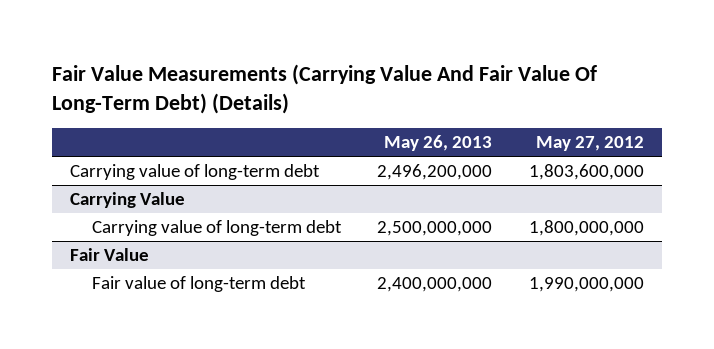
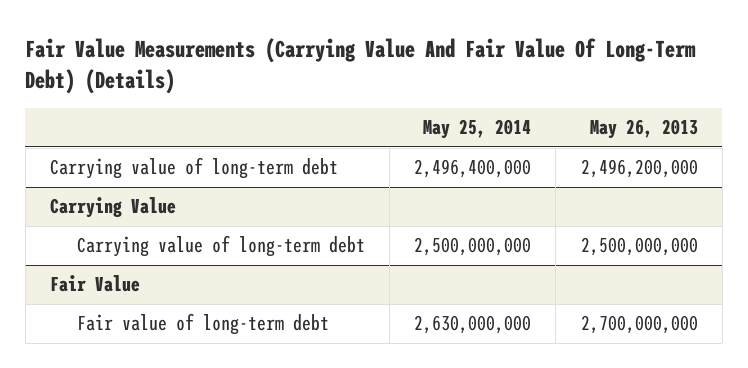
[535,136,644,152] May 27, 2012 -> none
none -> [423,119,532,140] May 25, 2014
[377,277,493,293] 2,400,000,000 -> [580,315,698,335] 2,700,000,000

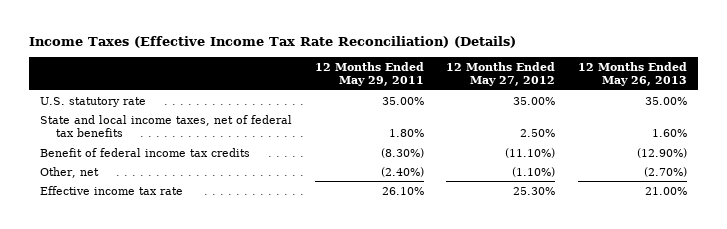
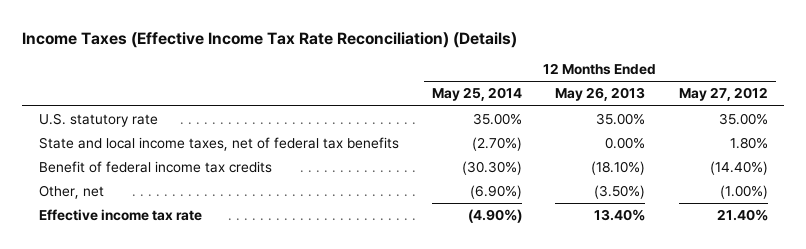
[314,61,424,87] 12 Months Ended May 29, 2011 -> none
none -> [432,87,523,102] May 25, 2014
[520,129,556,138] 2.50% -> [729,136,768,149] 1.80%
[651,129,687,138] 1.60% -> [605,136,646,149] 0.00%
[505,147,556,158] (11.10%) -> [709,160,768,175] (14.40%)
[636,147,687,158] (12.90%) -> [591,160,646,175] (18.10%)
[512,166,556,177] (1.10%) -> [719,184,768,199] (1.00%)
[643,166,687,177] (2.70%) -> [594,184,646,199] (3.50%)
[513,186,556,195] 25.30% -> [716,208,768,221] 21.40%
[644,186,687,195] 21.00% -> [594,208,646,221] 13.40%

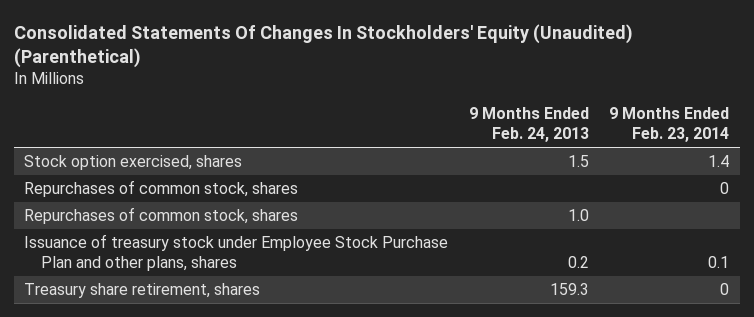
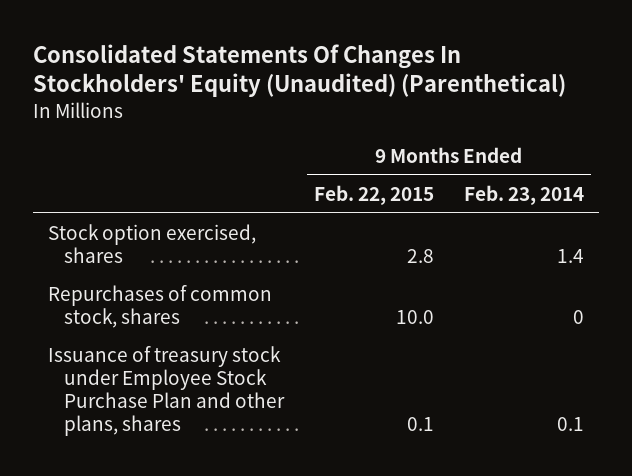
[468,107,589,143] 9 Months Ended Feb. 24, 2013 -> none
none -> [313,184,434,205] Feb. 22, 2015
[24,207,299,225] Repurchases of common stock, shares -> none
[24,283,261,299] Treasury share retirement, shares -> none

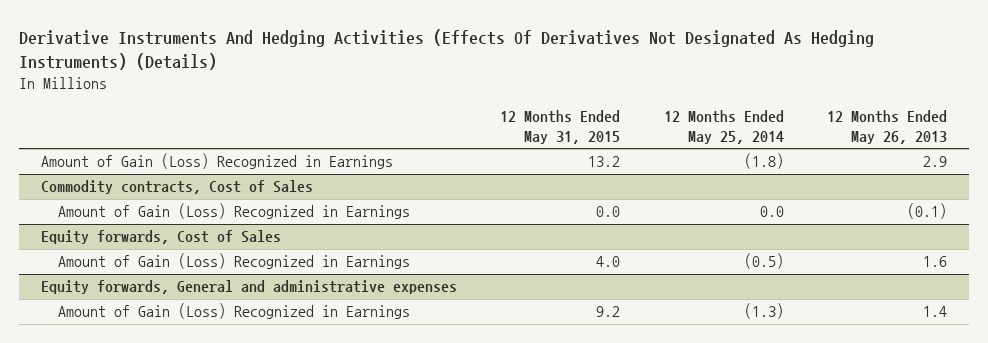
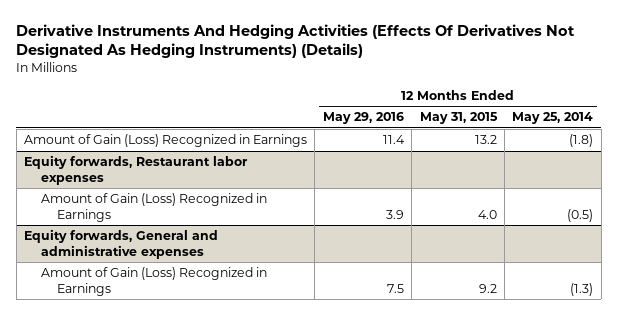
[827,110,948,144] 12 Months Ended May 26, 2013 -> none
none -> [322,112,404,125] May 29, 2016
[41,180,314,195] Commodity contracts, Cost of Sales -> none
[58,203,411,220] Amount of Gain (Loss) Recognized in Earnings -> none
[41,230,282,245] Equity forwards, Cost of Sales -> none
none -> [24,155,249,185] Equity forwards, Restaurant labor expenses

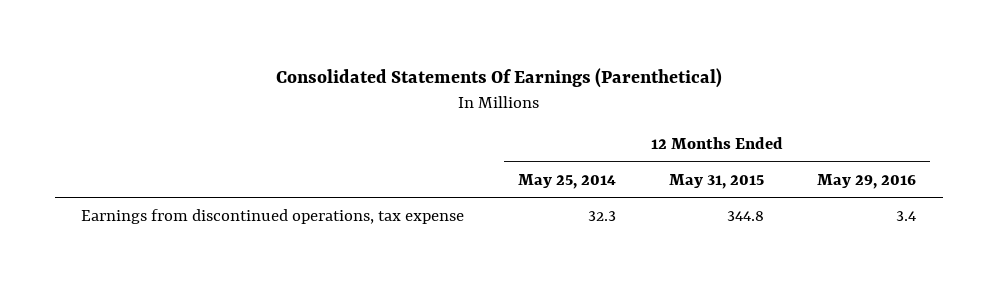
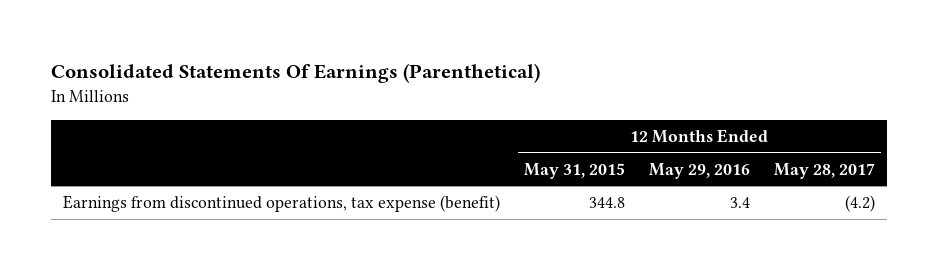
[517,173,616,189] May 25, 2014 -> none
none -> [773,162,875,179] May 28, 2017
[81,208,465,224] Earnings from discontinued operations, tax expense -> [62,195,500,213] Earnings from discontinued operations, tax expense (benefit)

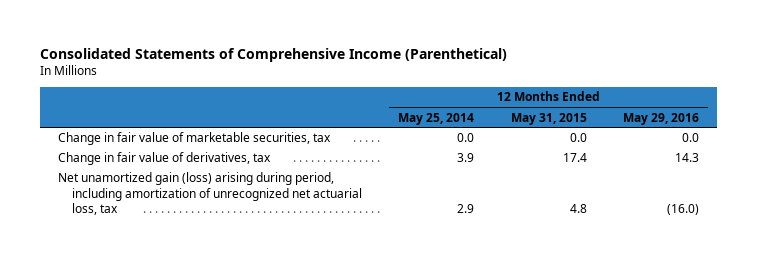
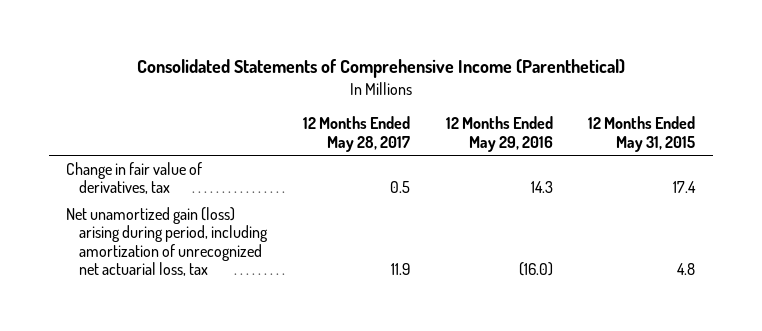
[398,112,475,125] May 25, 2014 -> none
none -> [302,116,410,152] 12 Months Ended May 28, 2017
[57,132,331,146] Change in fair value of marketable securities, tax -> none

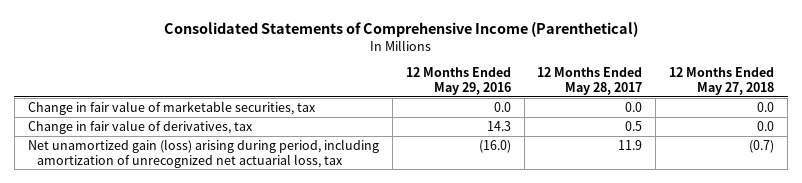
[588,116,696,152] 12 Months Ended May 31, 2015 -> none
none -> [669,67,775,96] 12 Months Ended May 27, 2018
none -> [27,100,316,115] Change in fair value of marketable securities, tax

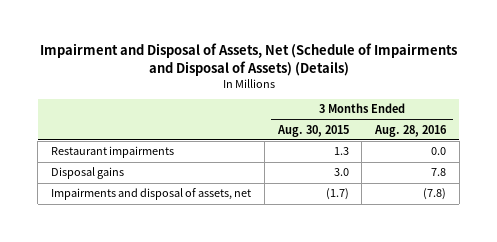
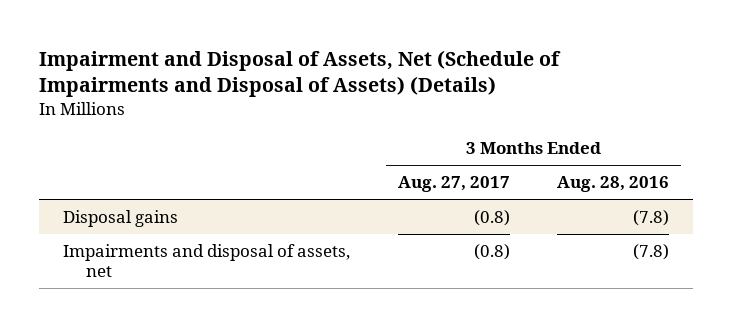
[276,124,349,137] Aug. 30, 2015 -> none
none -> [397,176,510,193] Aug. 27, 2017
[51,146,175,159] Restaurant impairments -> none
[431,168,447,177] 7.8 -> [633,209,670,226] (7.8)

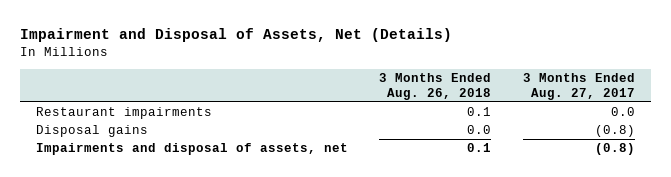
[39,49,562,97] Impairment and Disposal of Assets, Net (Schedule of Impairments and Disposal of Assets) (Details) -> [19,28,452,43] Impairment and Disposal of Assets, Net (Details)
[557,176,670,193] Aug. 28, 2016 -> none
none -> [379,73,492,100] 3 Months Ended Aug. 26, 2018
none -> [35,107,212,120] Restaurant impairments

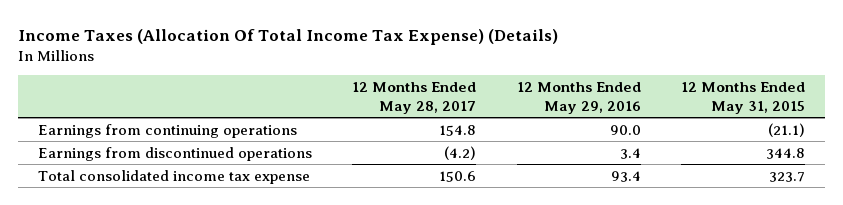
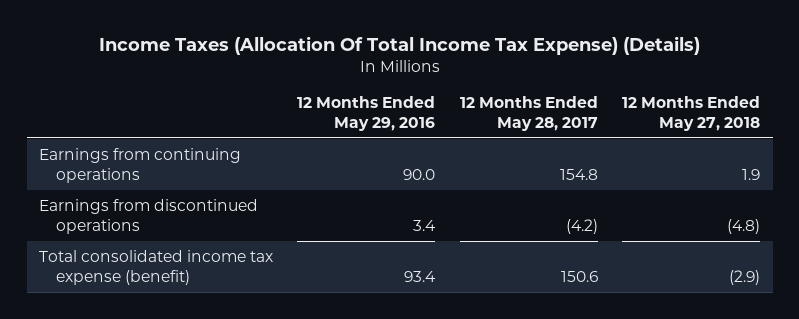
[681,81,806,114] 12 Months Ended May 31, 2015 -> none
none -> [622,96,761,131] 12 Months Ended May 27, 2018
[37,169,310,184] Total consolidated income tax expense -> [38,249,273,285] Total consolidated income tax expense (benefit)

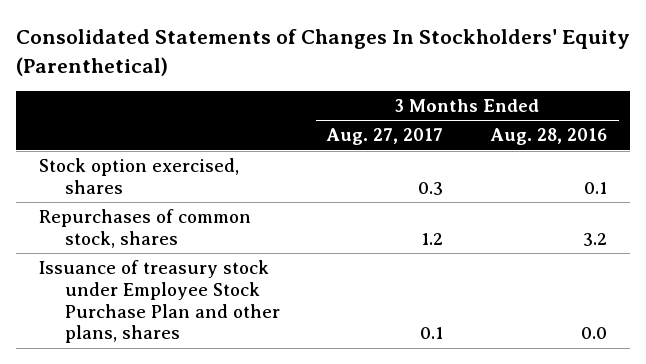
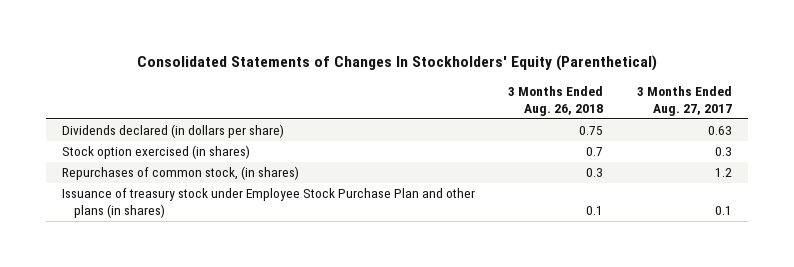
[489,128,607,146] Aug. 28, 2016 -> none
none -> [508,85,604,116] 3 Months Ended Aug. 26, 2018
none -> [62,124,285,139] Dividends declared (in dollars per share)
[39,157,240,194] Stock option exercised, shares -> [62,145,251,160] Stock option exercised (in shares)
[39,208,252,248] Repurchases of common stock, shares -> [62,166,300,181] Repurchases of common stock, (in shares)
[39,259,281,344] Issuance of treasury stock under Employee Stock Purchase Plan and other plans, shares -> [62,188,476,219] Issuance of treasury stock under Employee Stock Purchase Plan and other plans (in shares)

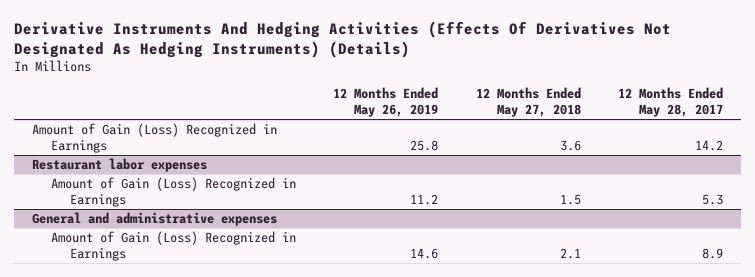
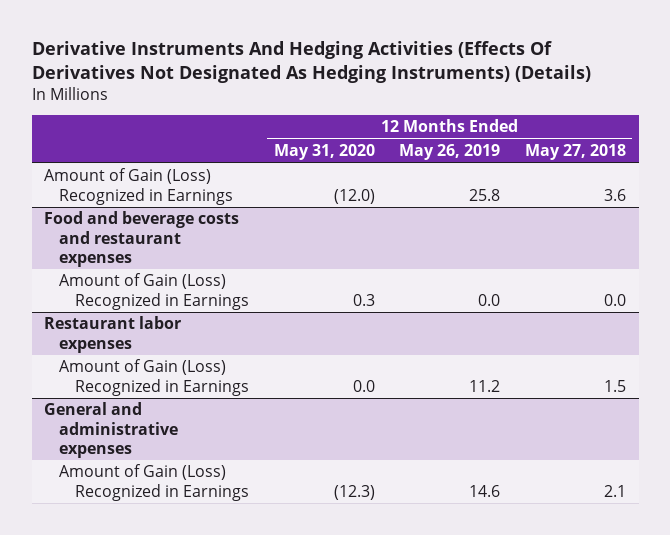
[617,87,723,118] 12 Months Ended May 28, 2017 -> none
none -> [273,144,375,161] May 31, 2020
none -> [44,211,240,267] Food and beverage costs and restaurant expenses
none -> [59,273,249,310] Amount of Gain (Loss) Recognized in Earnings

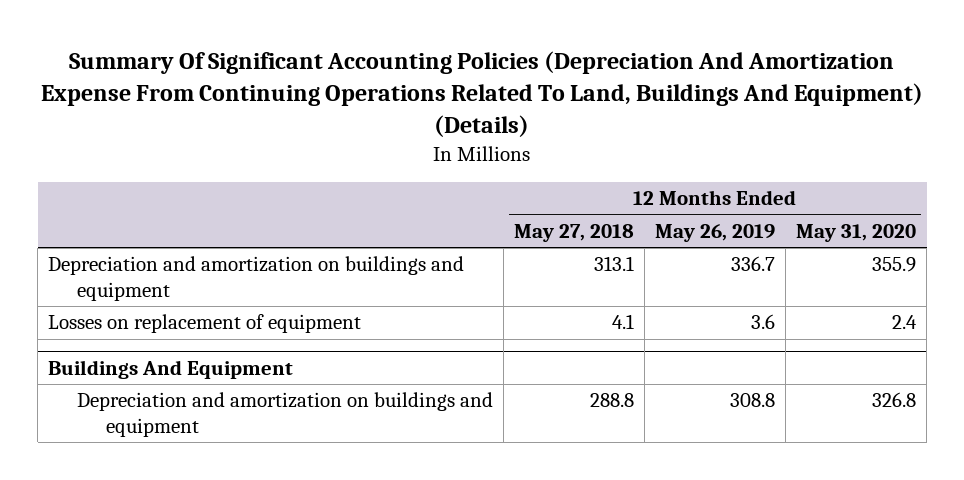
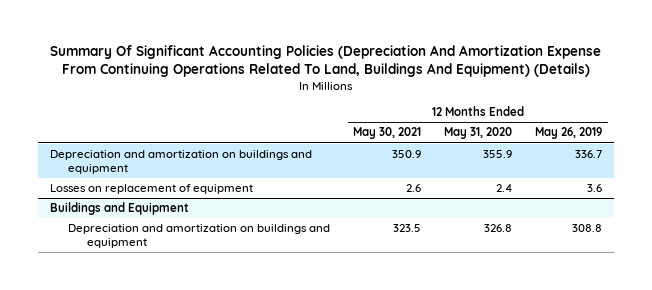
[514,223,635,242] May 27, 2018 -> none
none -> [353,127,422,140] May 30, 2021
[48,360,294,380] Buildings And Equipment -> [49,202,189,216] Buildings and Equipment

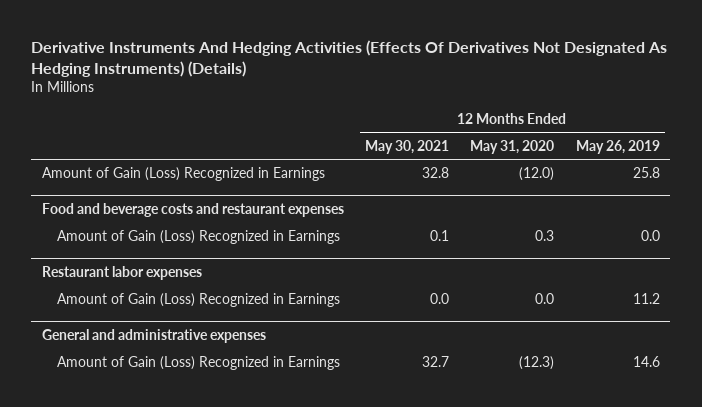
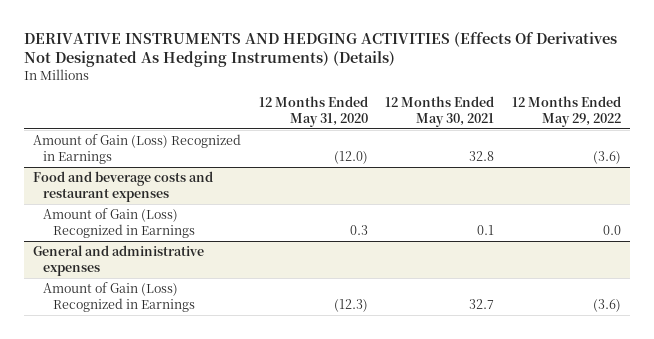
[31,39,668,77] Derivative Instruments And Hedging Activities (Effects Of Derivatives Not Designated As Hedging Instruments) (Details) -> [24,31,618,67] DERIVATIVE INSTRUMENTS AND HEDGING ACTIVITIES (Effects Of Derivatives Not Designated As Hedging Instruments) (Details)
[575,139,660,154] May 26, 2019 -> none
none -> [511,96,621,127] 12 Months Ended May 29, 2022
[42,266,203,281] Restaurant labor expenses -> none
[57,293,341,308] Amount of Gain (Loss) Recognized in Earnings -> none

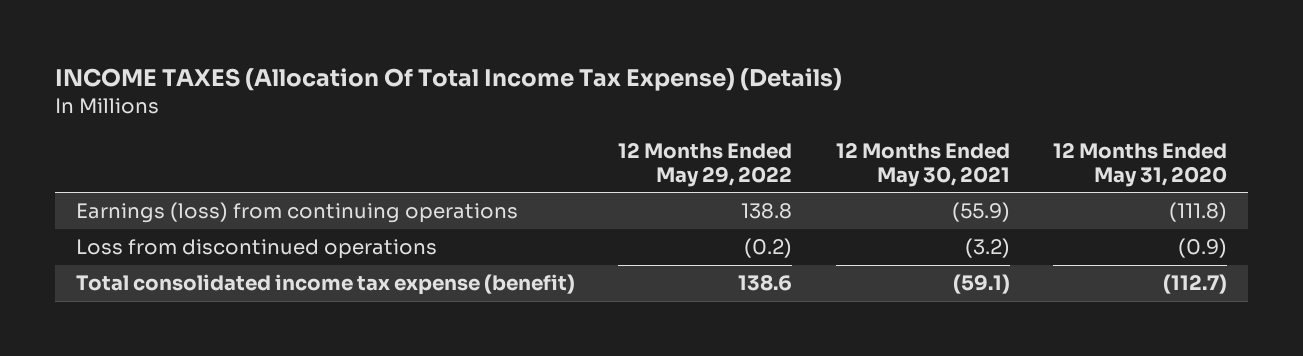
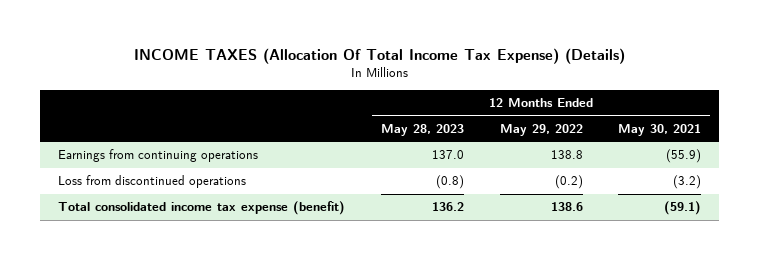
[1052,141,1227,187] 12 Months Ended May 31, 2020 -> none
none -> [380,123,464,136] May 28, 2023
[76,202,519,224] Earnings (loss) from continuing operations -> [58,149,259,163] Earnings from continuing operations

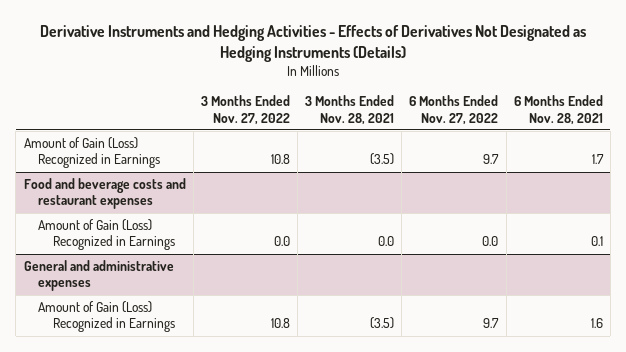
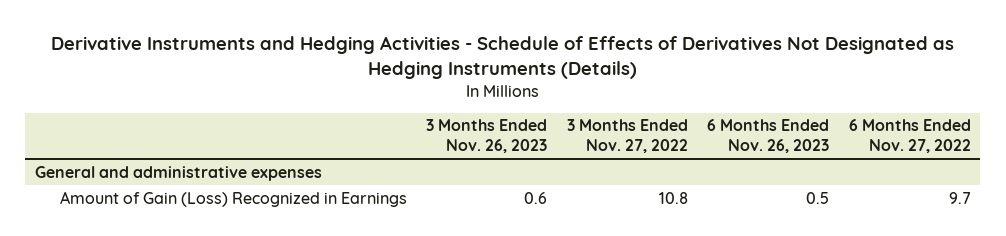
[40,24,587,62] Derivative Instruments and Hedging Activities - Effects of Derivatives Not Designated as Hedging Instruments (Details) -> [50,36,954,79] Derivative Instruments and Hedging Activities - Schedule of Effects of Derivatives Not Designated as Hedging Instruments (Details)
[305,95,395,125] 3 Months Ended Nov. 28, 2021 -> none
[513,95,603,125] 6 Months Ended Nov. 28, 2021 -> none
none -> [426,119,548,153] 3 Months Ended Nov. 26, 2023
none -> [707,119,830,153] 6 Months Ended Nov. 26, 2023
[23,137,161,169] Amount of Gain (Loss) Recognized in Earnings -> none
[23,178,186,210] Food and beverage costs and restaurant expenses -> none
[38,219,175,251] Amount of Gain (Loss) Recognized in Earnings -> none

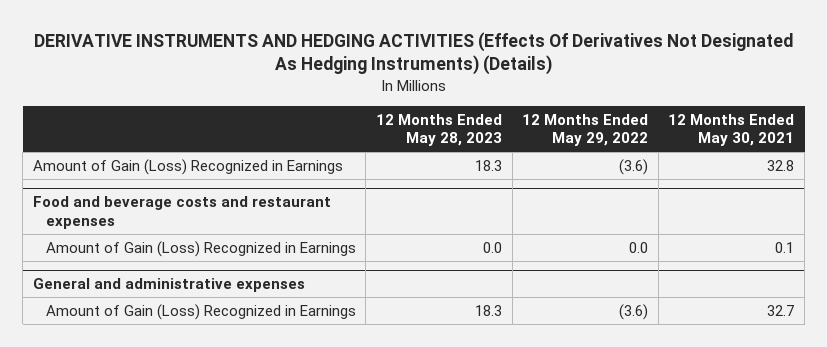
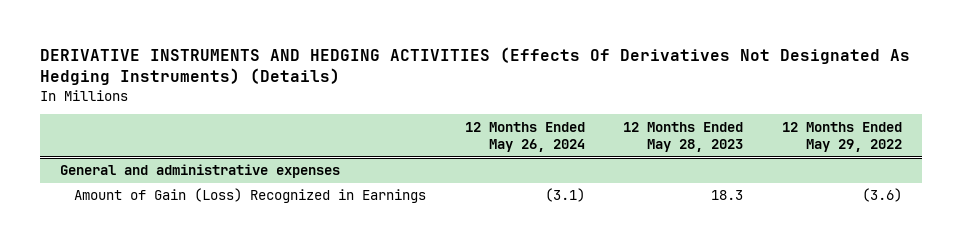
[668,113,795,147] 12 Months Ended May 30, 2021 -> none
none -> [464,121,585,153] 12 Months Ended May 26, 2024
[33,158,344,175] Amount of Gain (Loss) Recognized in Earnings -> none
[33,196,332,229] Food and beverage costs and restaurant expenses -> none
[45,240,356,257] Amount of Gain (Loss) Recognized in Earnings -> none

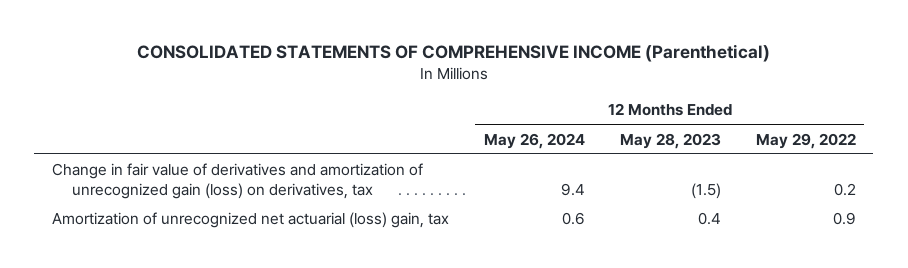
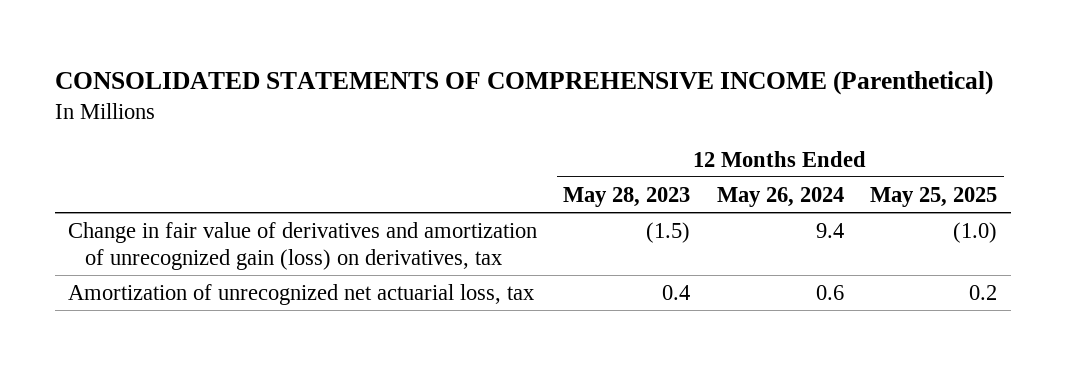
[755,132,856,149] May 29, 2022 -> none
none -> [870,186,998,207] May 25, 2025
[51,212,449,229] Amortization of unrecognized net actuarial (loss) gain, tax -> [67,283,534,305] Amortization of unrecognized net actuarial loss, tax

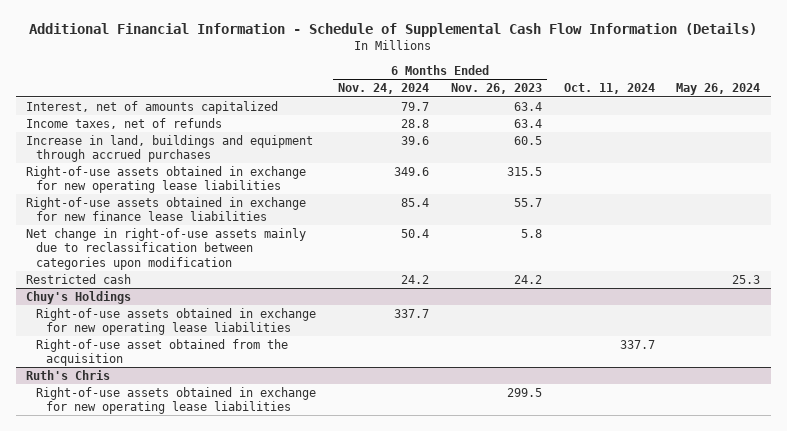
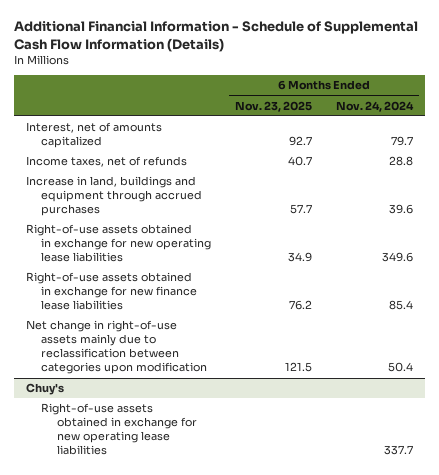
[450,83,542,95] Nov. 26, 2023 -> none
[563,83,655,95] Oct. 11, 2024 -> none
[676,83,761,96] May 26, 2024 -> none
none -> [235,100,313,112] Nov. 23, 2025
[26,273,132,284] Restricted cash -> none
[26,290,132,304] Chuy's Holdings -> [25,383,64,396] Chuy's
[36,338,289,367] Right-of-use asset obtained from the acquisition -> none
[26,369,111,380] Ruth's Chris -> none
[36,386,317,415] Right-of-use assets obtained in exchange for new operating lease liabilities -> none

